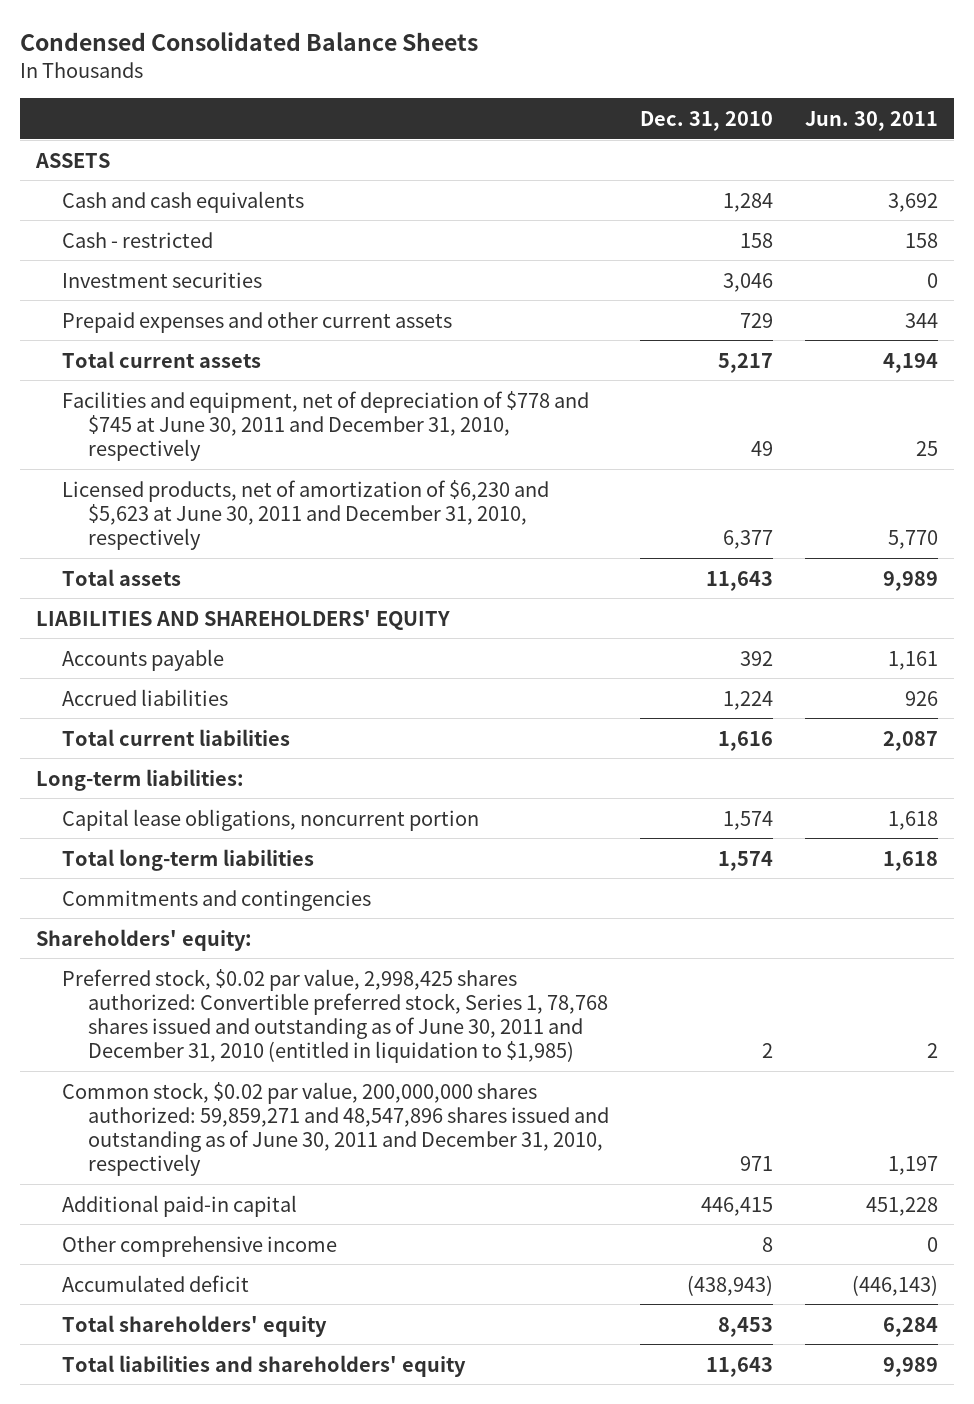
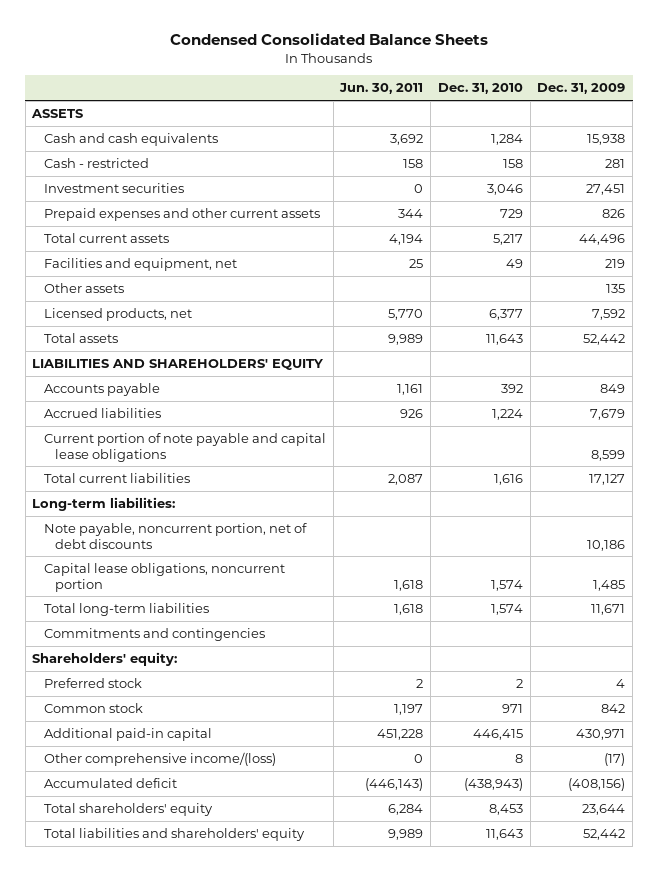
none -> [537,83,626,95] Dec. 31, 2009
[61,390,589,462] Facilities and equipment, net of depreciation of $778 and $745 at June 30, 2011 and December 31, 2010, respectively -> [43,257,237,271] Facilities and equipment, net
none -> [43,282,124,293] Other assets
[61,479,549,551] Licensed products, net of amortization of $6,230 and $5,623 at June 30, 2011 and December 31, 2010, respectively -> [43,307,192,321] Licensed products, net
none -> [43,432,326,462] Current portion of note payable and capital lease obligations
none -> [43,522,307,549] Note payable, noncurrent portion, net of debt discounts
[61,968,608,1064] Preferred stock, $0.02 par value, 2,998,425 shares authorized: Convertible preferred stock, Series 1, 78,768 shares issued and outstanding as of June 30, 2011 and December 31, 2010 (entitled in liquidation to $1,985) -> [43,677,142,688] Preferred stock
[61,1081,609,1177] Common stock, $0.02 par value, 200,000,000 shares authorized: 59,859,271 and 48,547,896 shares issued and outstanding as of June 30, 2011 and December 31, 2010, respectively -> [43,702,143,713] Common stock
[61,1235,337,1257] Other comprehensive income -> [43,751,276,766] Other comprehensive income/(loss)

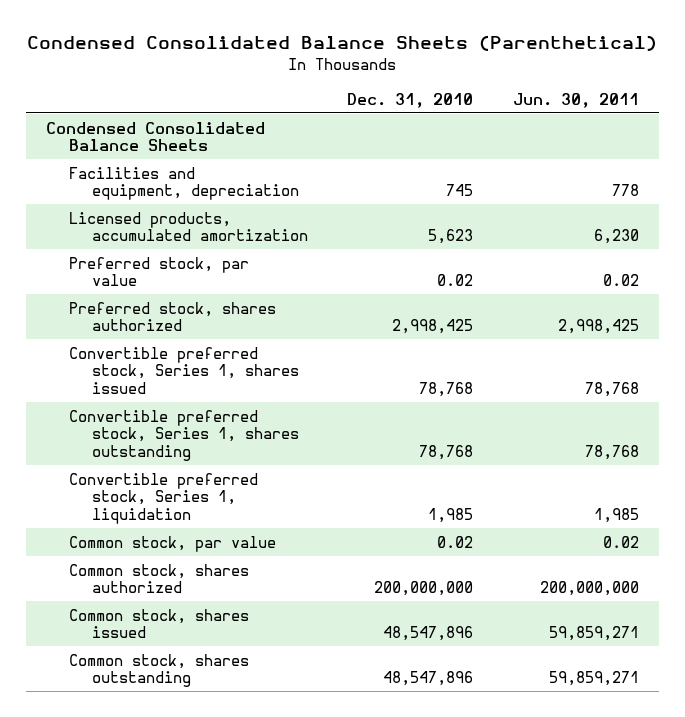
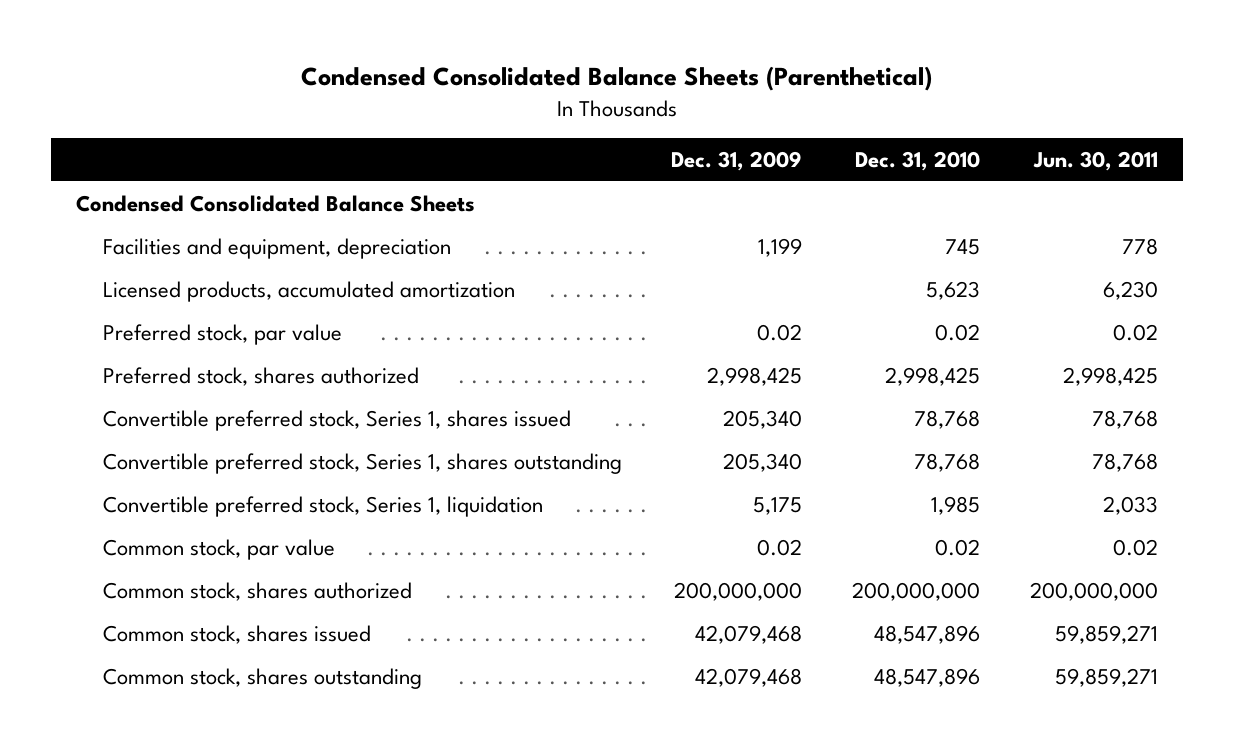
none -> [671,150,803,171] Dec. 31, 2009
[594,507,640,523] 1,985 -> [1103,495,1159,515] 2,033

